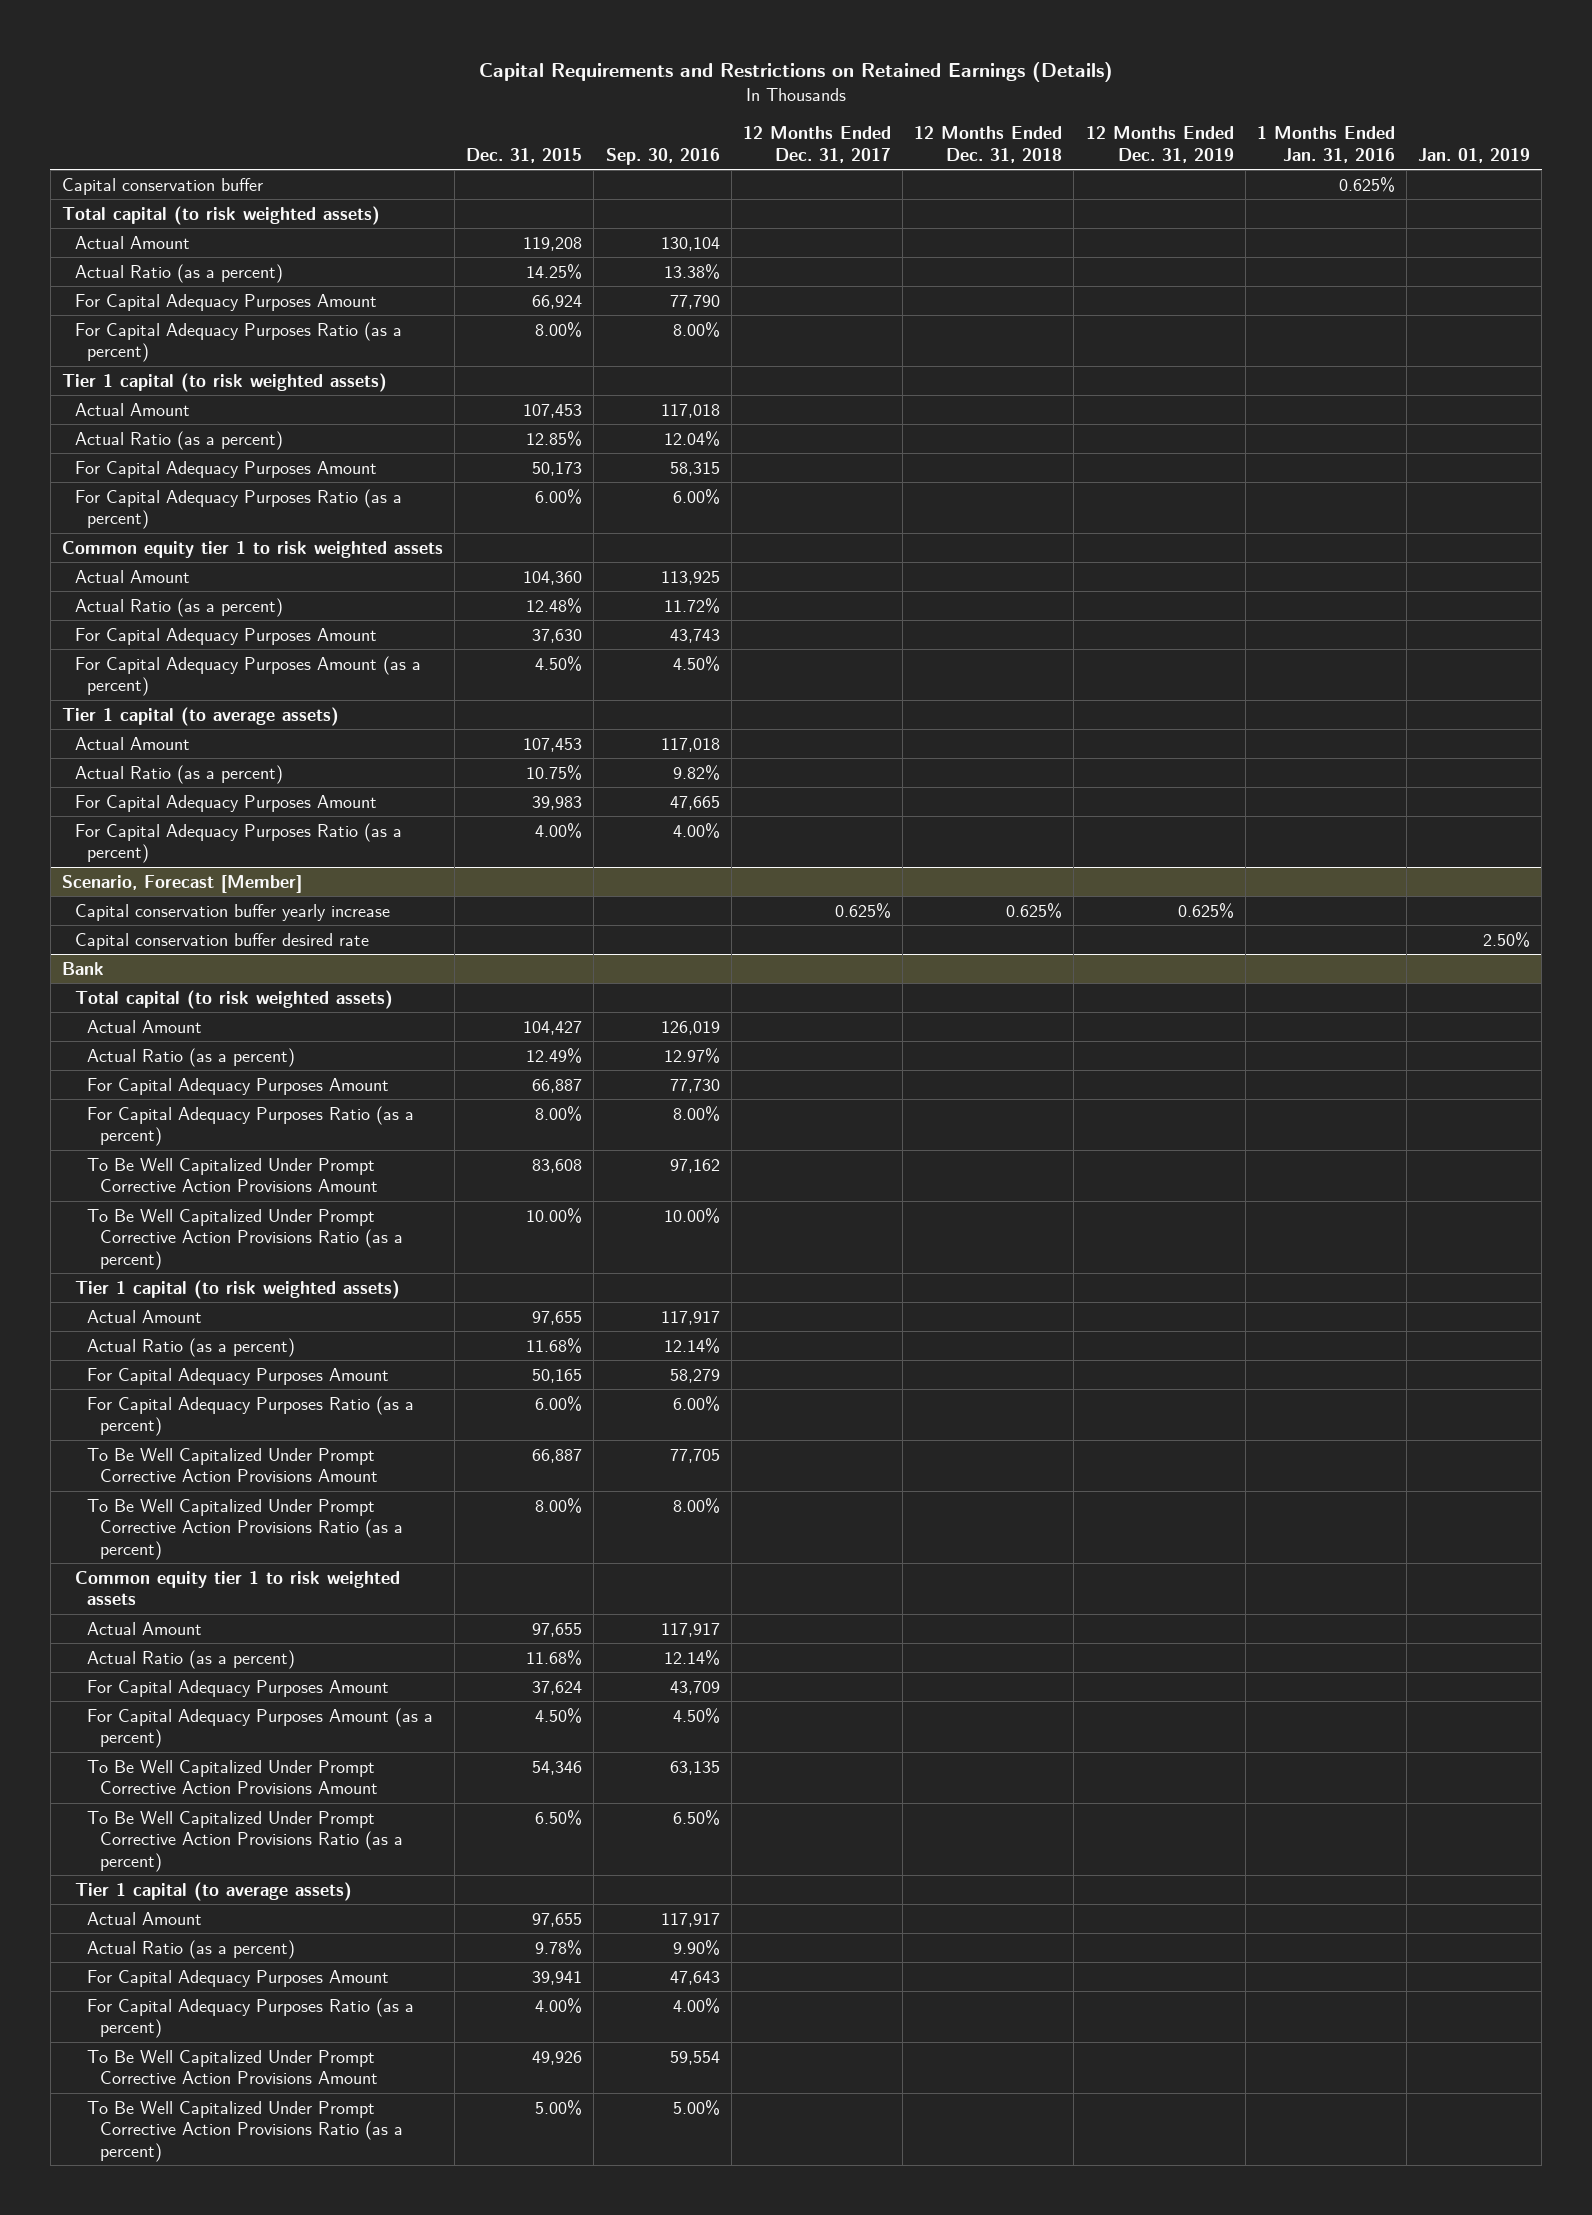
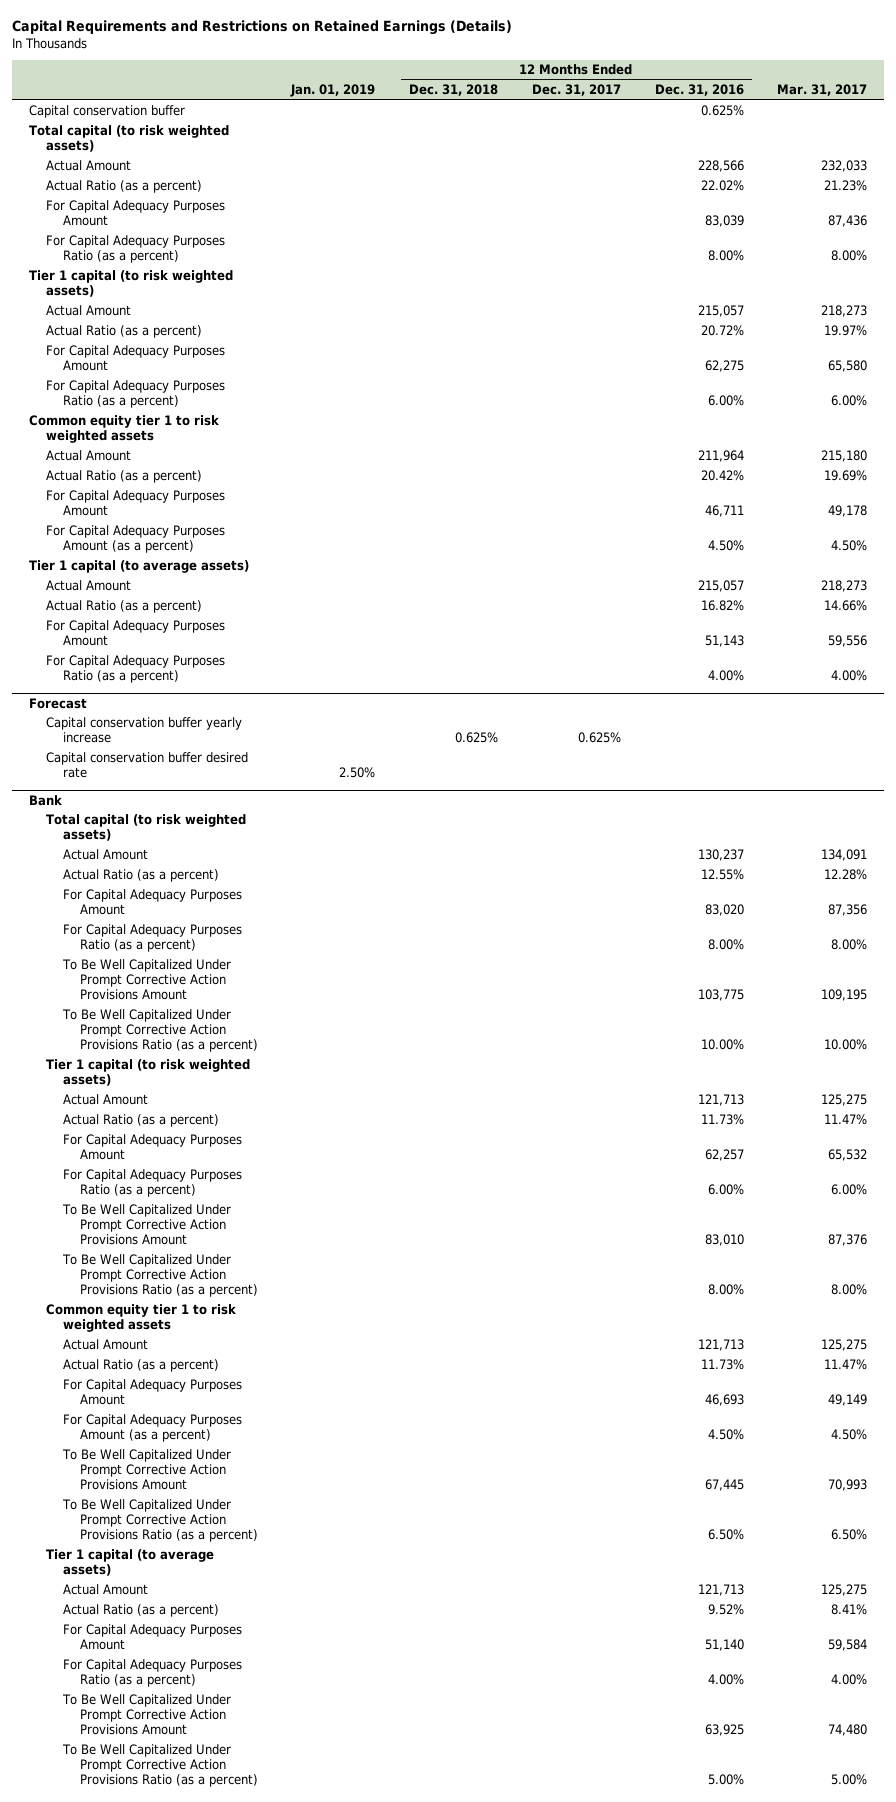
[466,147,583,163] Dec. 31, 2015 -> none
[605,147,720,165] Sep. 30, 2016 -> none
[1085,126,1234,163] 12 Months Ended Dec. 31, 2019 -> none
[1256,126,1395,163] 1 Months Ended Jan. 31, 2016 -> none
none -> [654,84,744,97] Dec. 31, 2016
none -> [777,84,868,97] Mar. 31, 2017
[61,874,302,893] Scenario, Forecast [Member] -> [29,697,88,709] Forecast

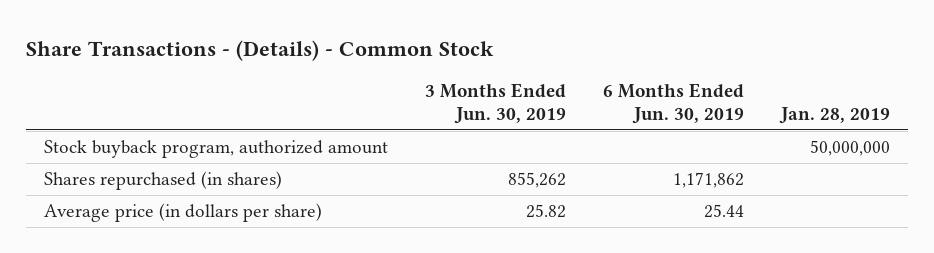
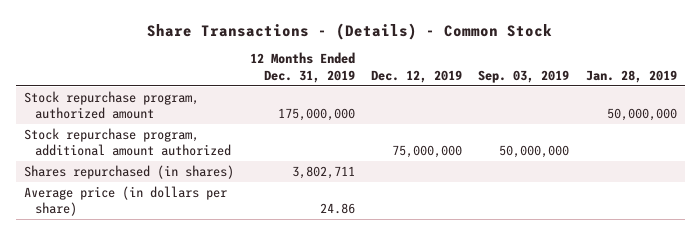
[425,83,567,125] 3 Months Ended Jun. 30, 2019 -> none
[603,83,745,125] 6 Months Ended Jun. 30, 2019 -> none
none -> [249,52,355,83] 12 Months Ended Dec. 31, 2019
none -> [371,69,463,83] Dec. 12, 2019
none -> [478,69,570,83] Sep. 03, 2019
[44,140,389,159] Stock buyback program, authorized amount -> [23,90,199,120] Stock repurchase program, authorized amount
none -> [23,127,232,157] Stock repurchase program, additional amount authorized

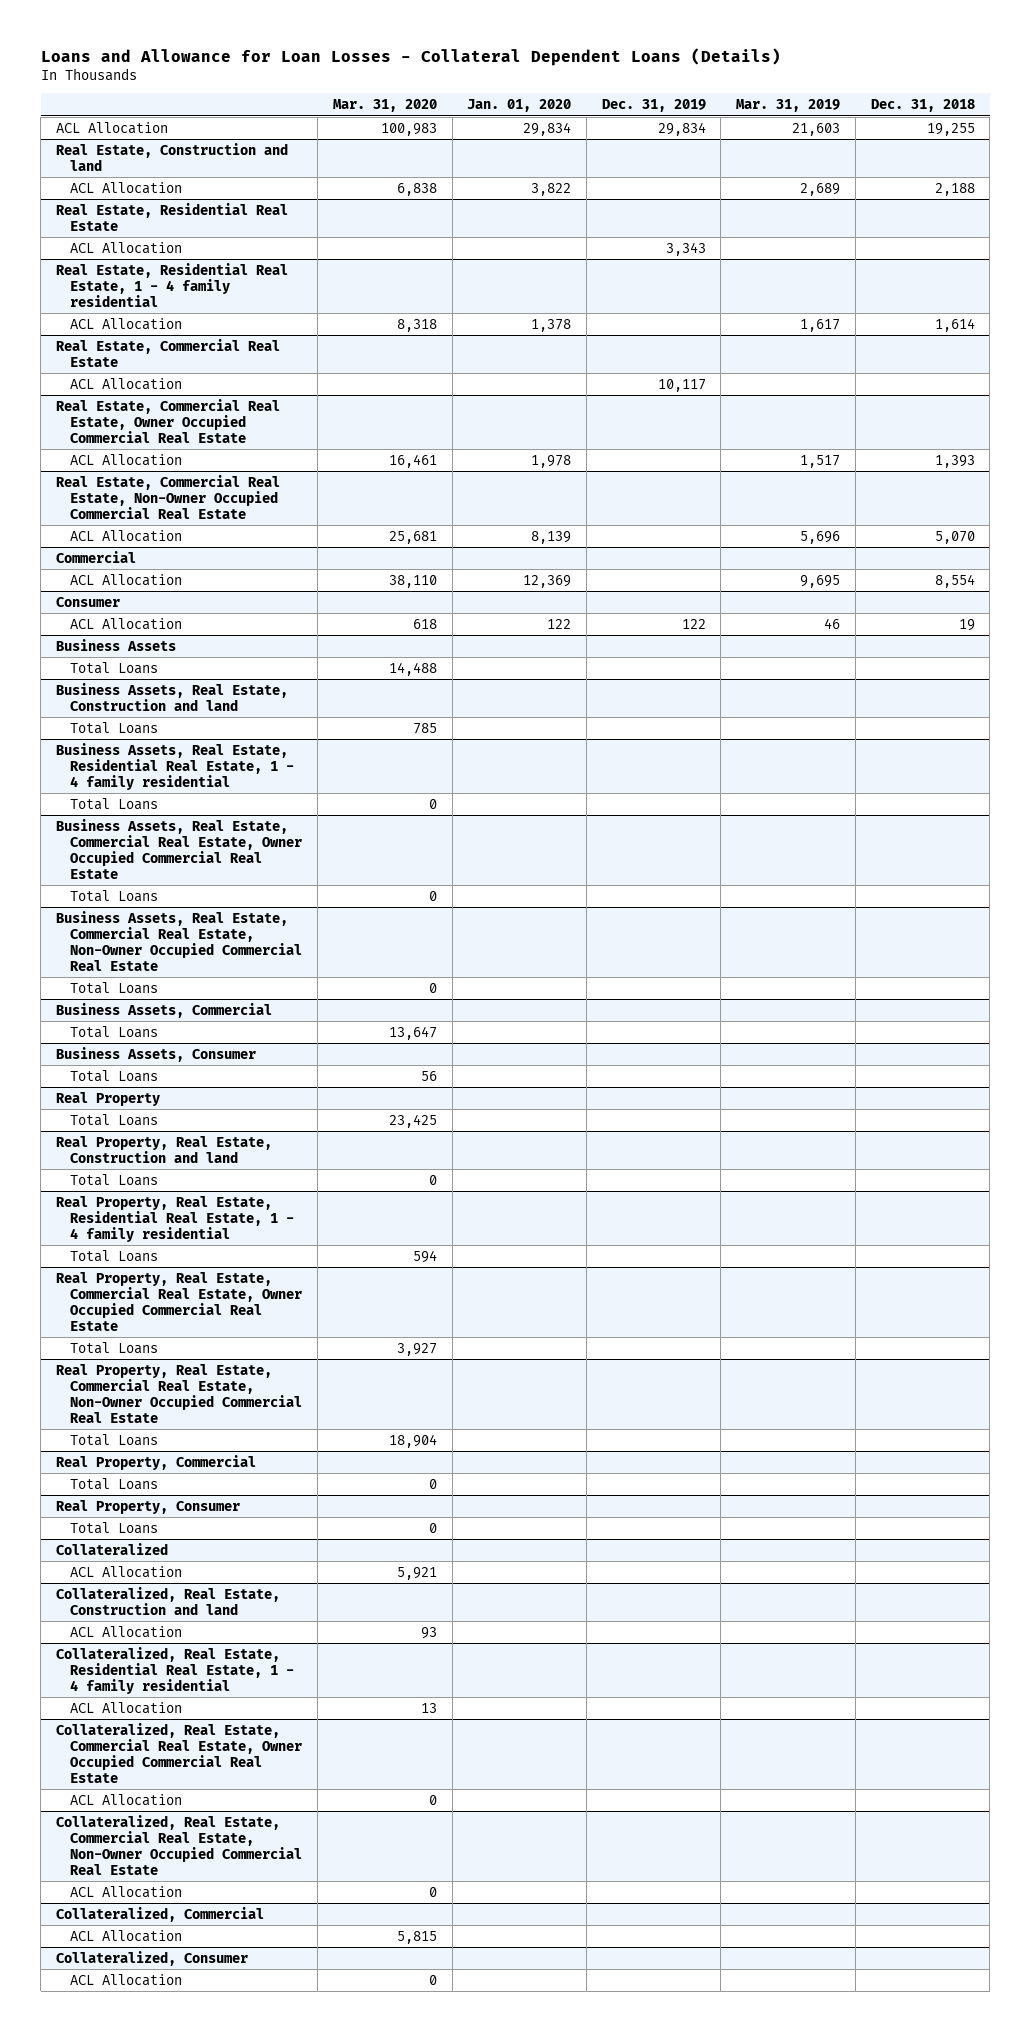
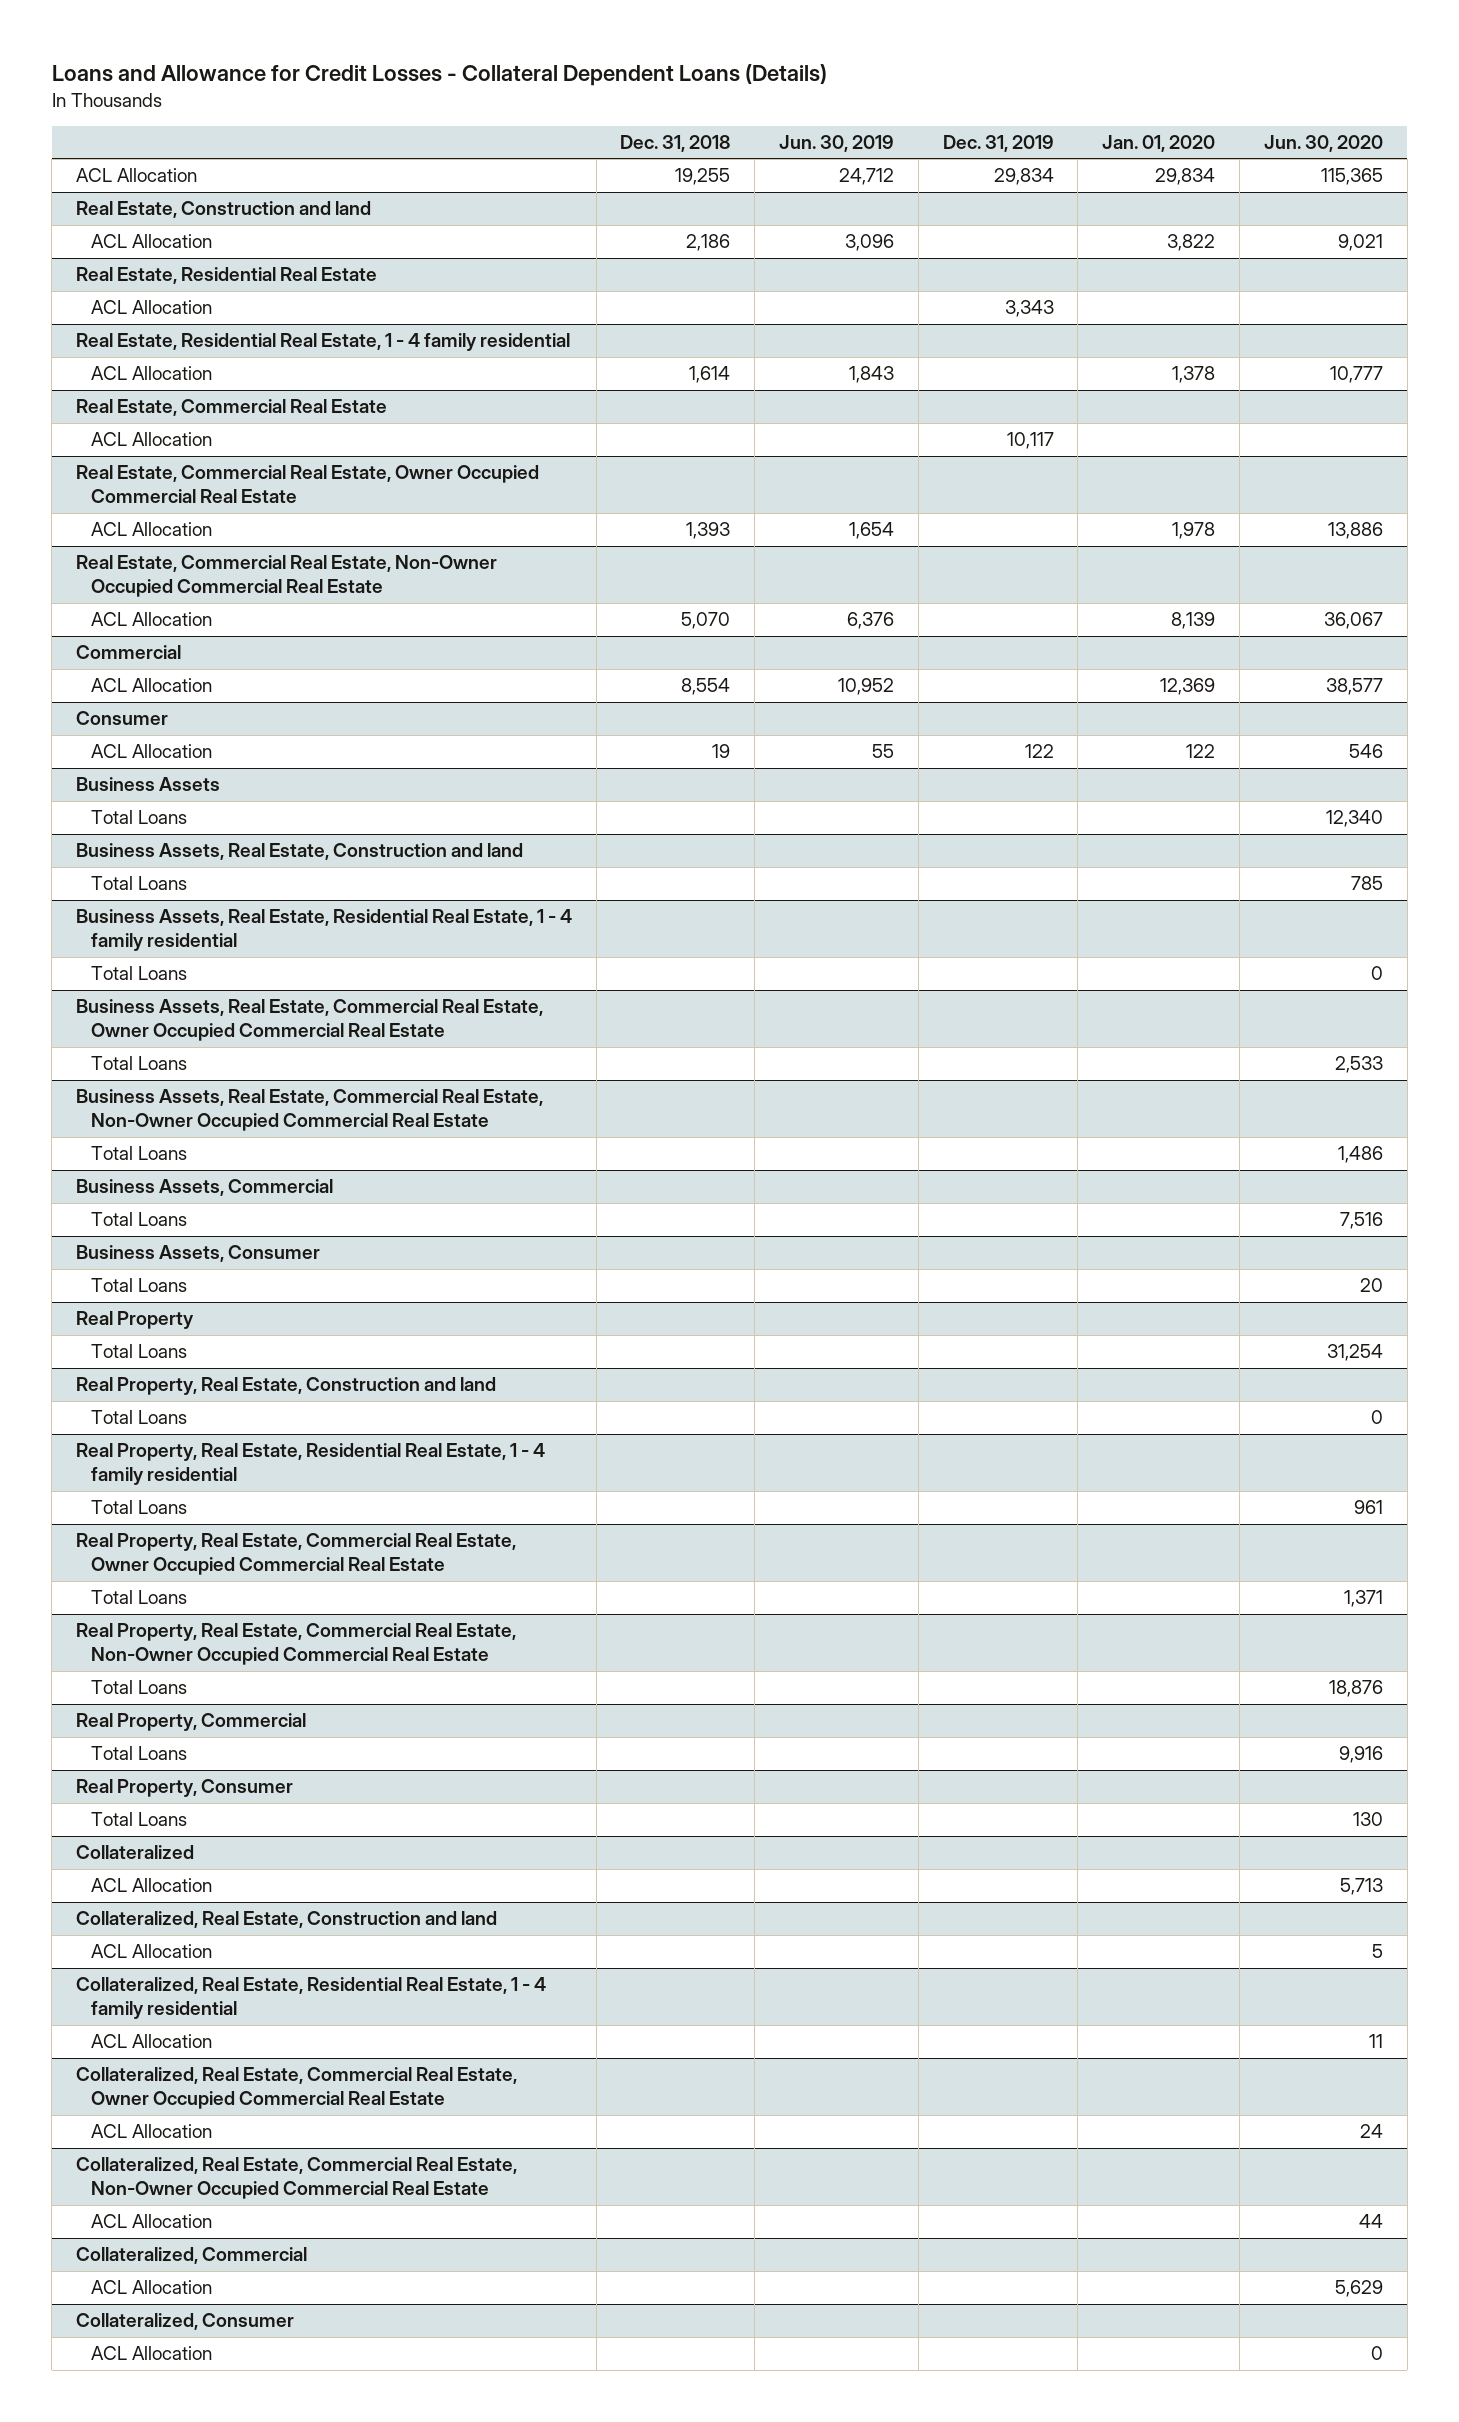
[40,47,781,66] Loans and Allowance for Loan Losses - Collateral Dependent Loans (Details) -> [51,64,827,87] Loans and Allowance for Credit Losses - Collateral Dependent Loans (Details)
[332,99,437,113] Mar. 31, 2020 -> none
[736,99,841,113] Mar. 31, 2019 -> none
none -> [778,134,894,152] Jun. 30, 2019
none -> [1263,134,1383,152] Jun. 30, 2020
[934,182,975,196] 2,188 -> [686,234,731,252] 2,186

